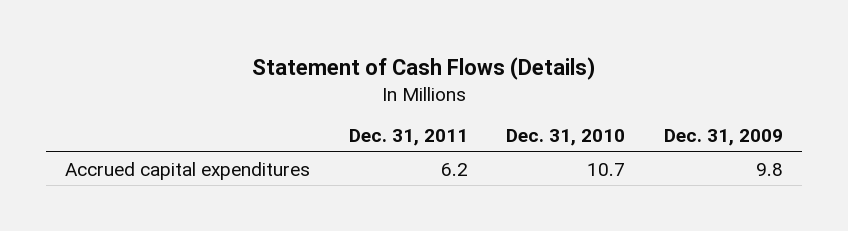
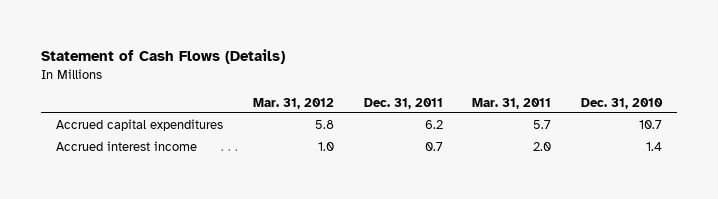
[663,129,783,147] Dec. 31, 2009 -> none
none -> [252,97,334,109] Mar. 31, 2012
none -> [472,97,552,109] Mar. 31, 2011
none -> [56,141,198,152] Accrued interest income

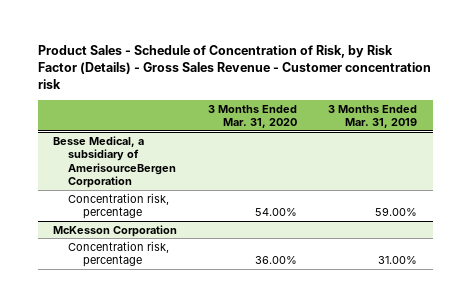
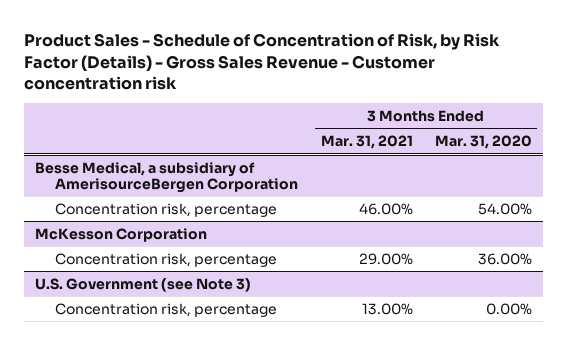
[328,104,418,129] 3 Months Ended Mar. 31, 2019 -> none
none -> [320,135,413,150] Mar. 31, 2021
none -> [34,277,251,292] U.S. Government (see Note 3)
none -> [55,302,278,317] Concentration risk, percentage

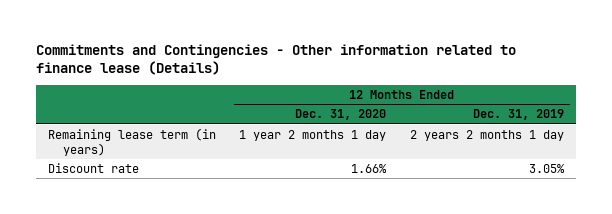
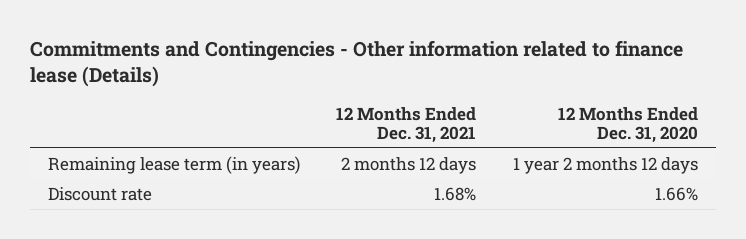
[472,109,564,121] Dec. 31, 2019 -> none
none -> [336,106,477,144] 12 Months Ended Dec. 31, 2021
[239,129,387,141] 1 year 2 months 1 day -> [512,156,698,174] 1 year 2 months 12 days

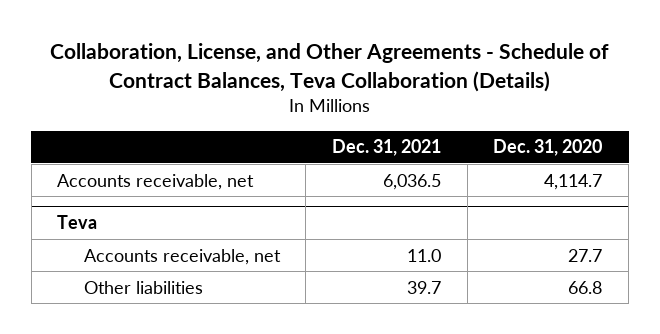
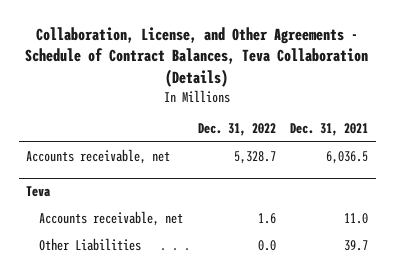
[493,139,603,157] Dec. 31, 2020 -> none
none -> [197,123,276,137] Dec. 31, 2022
[83,280,203,294] Other liabilities -> [39,238,142,252] Other Liabilities

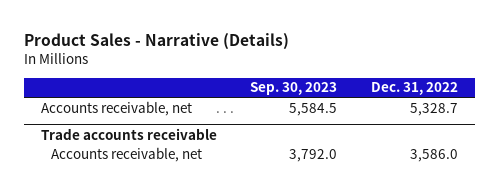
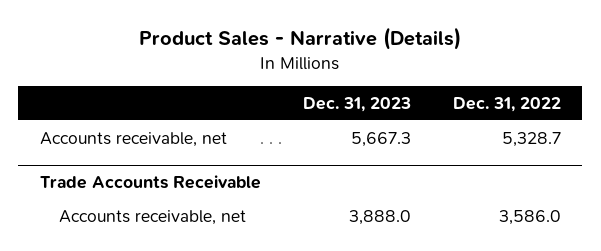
[250,82,338,96] Sep. 30, 2023 -> none
none -> [302,97,411,113] Dec. 31, 2023
[41,127,218,140] Trade accounts receivable -> [39,175,261,190] Trade Accounts Receivable

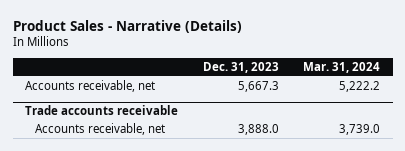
[453,97,562,113] Dec. 31, 2022 -> none
none -> [303,62,381,74] Mar. 31, 2024
[39,175,261,190] Trade Accounts Receivable -> [25,105,179,116] Trade accounts receivable

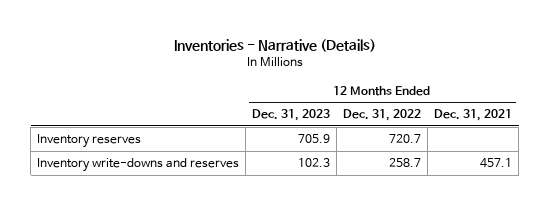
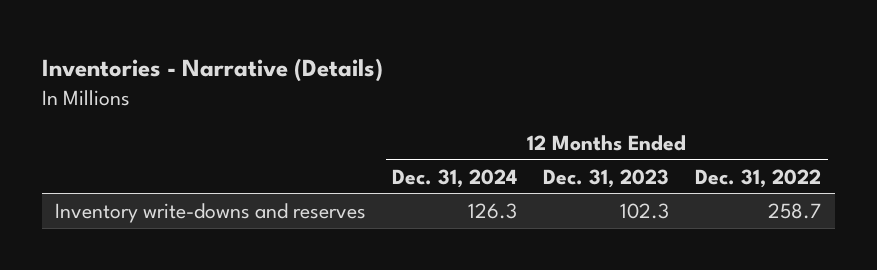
[434,109,513,122] Dec. 31, 2021 -> none
none -> [392,168,518,188] Dec. 31, 2024
[37,134,142,149] Inventory reserves -> none

